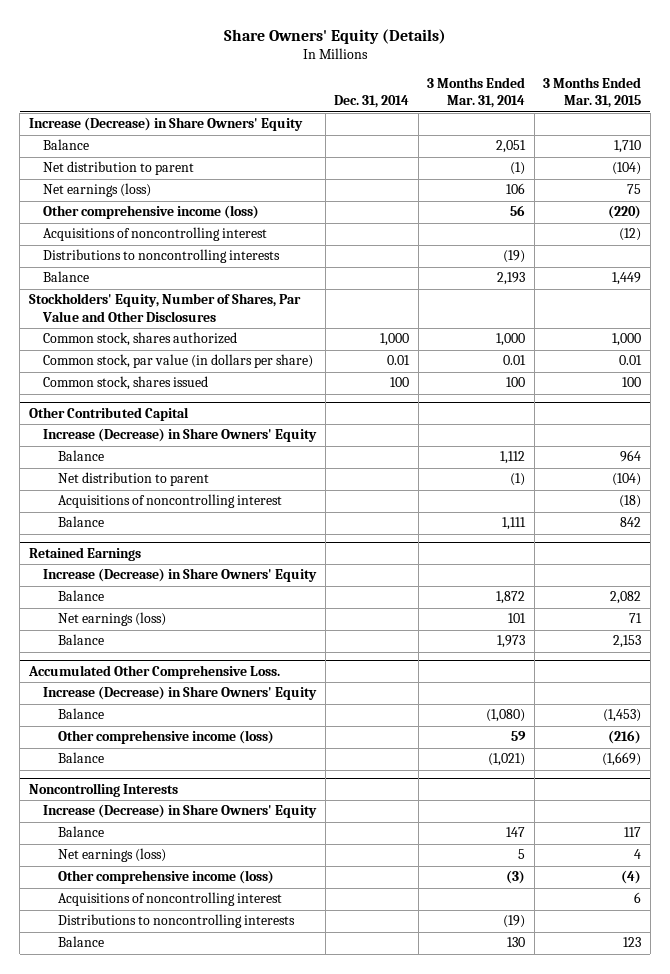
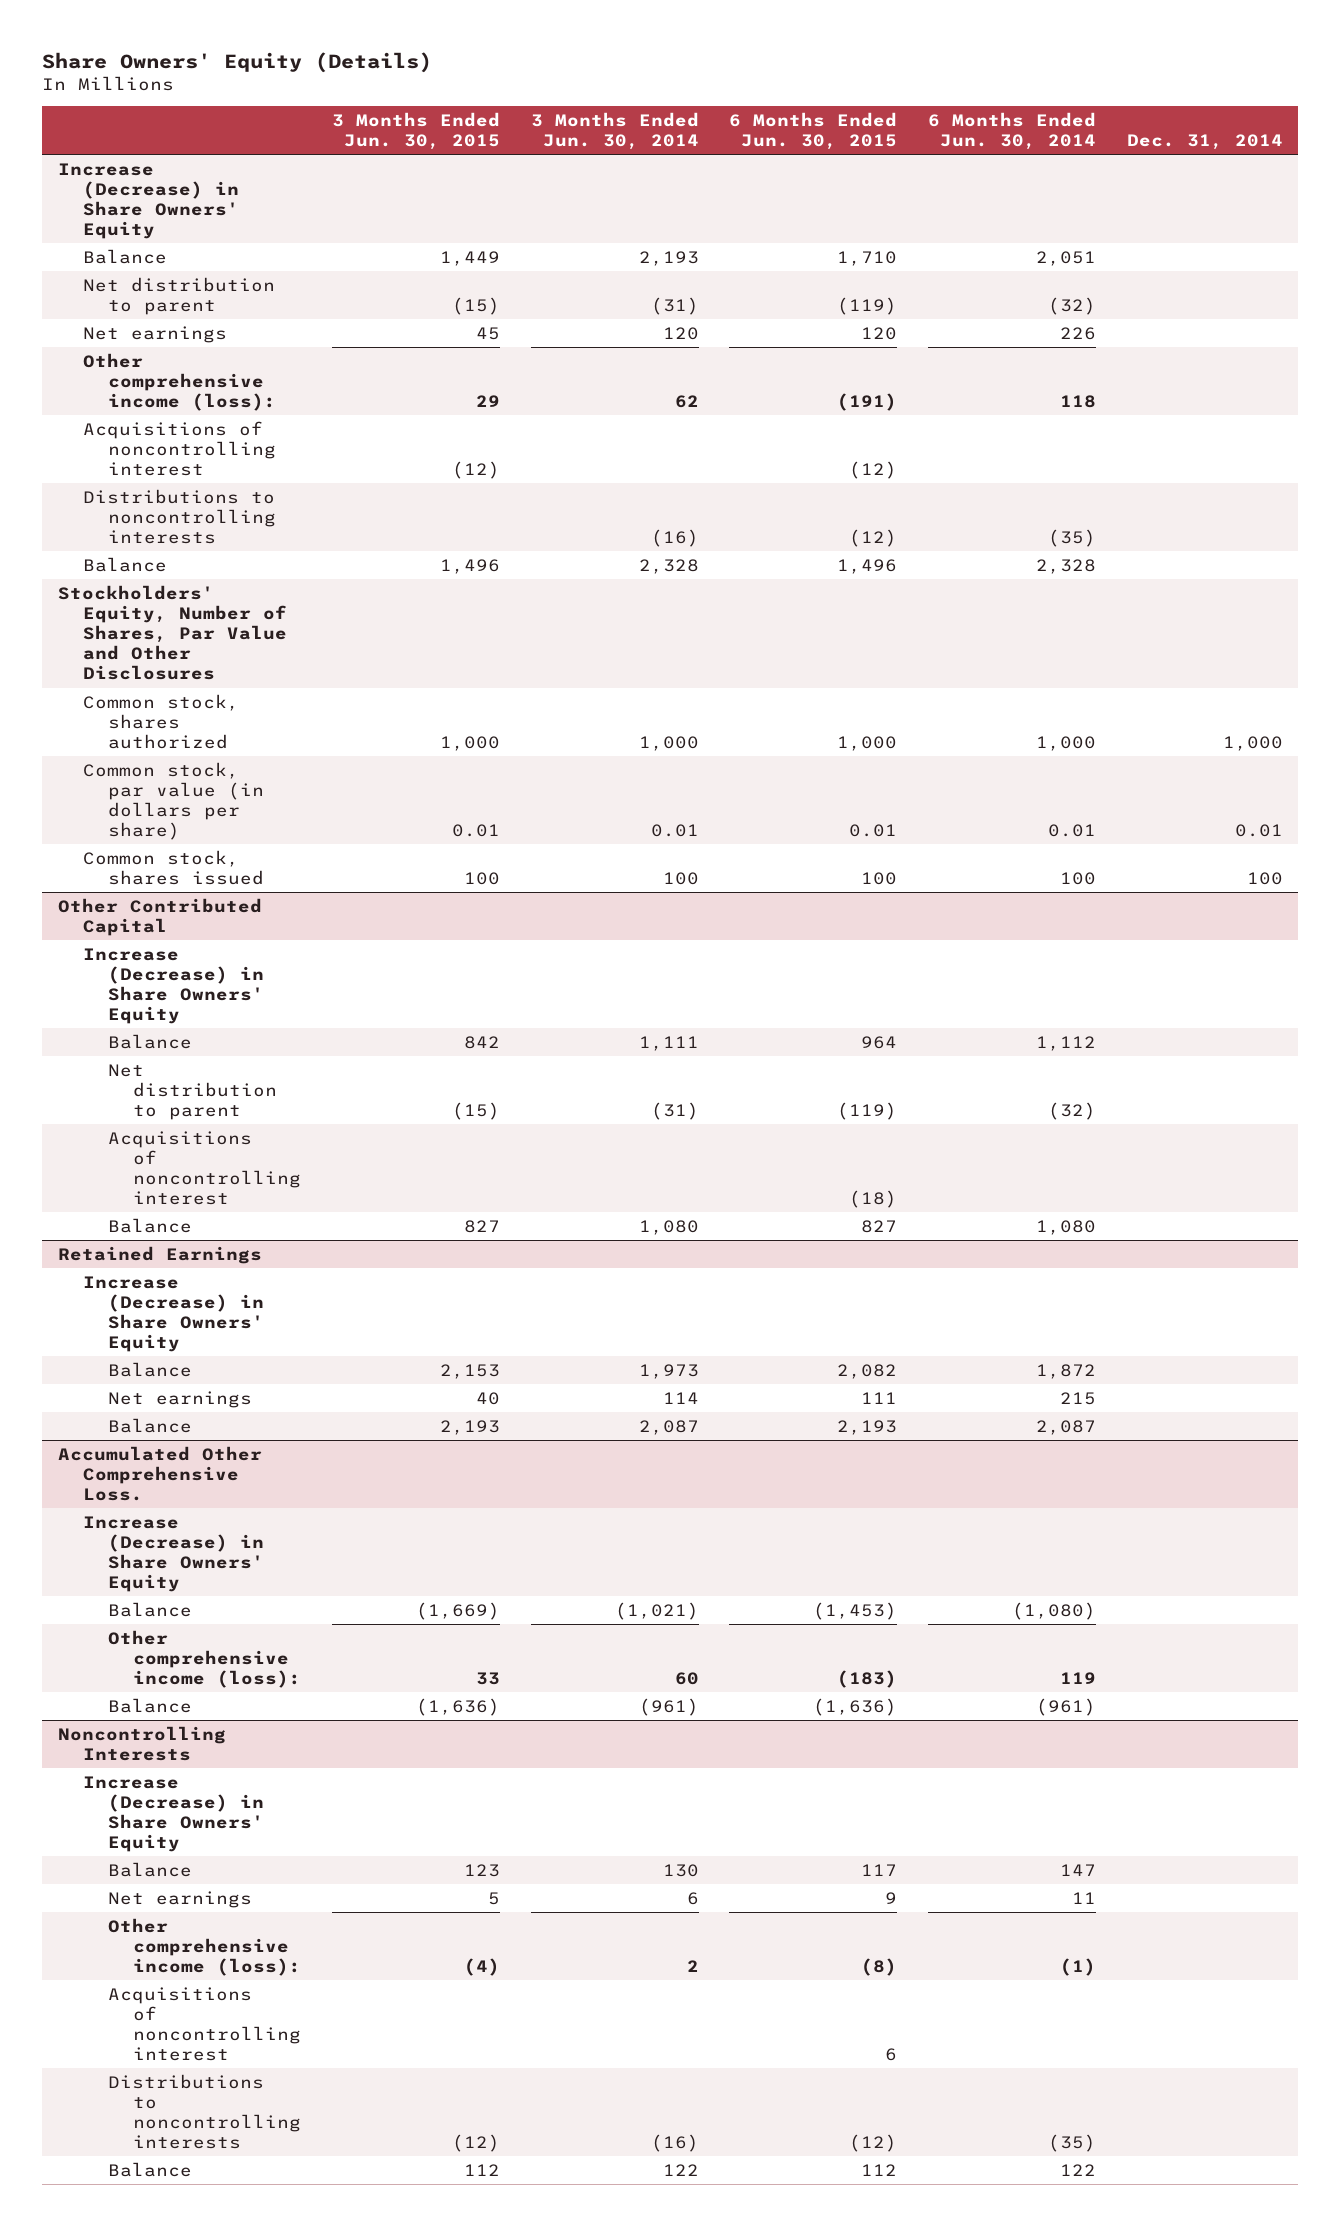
[427,77,526,109] 3 Months Ended Mar. 31, 2014 -> none
[543,77,642,109] 3 Months Ended Mar. 31, 2015 -> none
none -> [331,111,500,150] 3 Months Ended Jun. 30, 2015
none -> [530,111,699,150] 3 Months Ended Jun. 30, 2014
none -> [729,111,898,150] 6 Months Ended Jun. 30, 2015
none -> [927,111,1096,150] 6 Months Ended Jun. 30, 2014
[43,183,152,198] Net earnings (loss) -> [82,325,227,343] Net earnings
[43,205,260,220] Other comprehensive income (loss) -> [82,352,277,411] Other comprehensive income (loss):
[57,612,166,627] Net earnings (loss) -> [108,1390,253,1408] Net earnings
[57,730,274,745] Other comprehensive income (loss) -> [108,1629,302,1688] Other comprehensive income (loss):
[57,848,166,863] Net earnings (loss) -> [108,1890,253,1908] Net earnings
[57,870,274,885] Other comprehensive income (loss) -> [108,1917,302,1976] Other comprehensive income (loss):

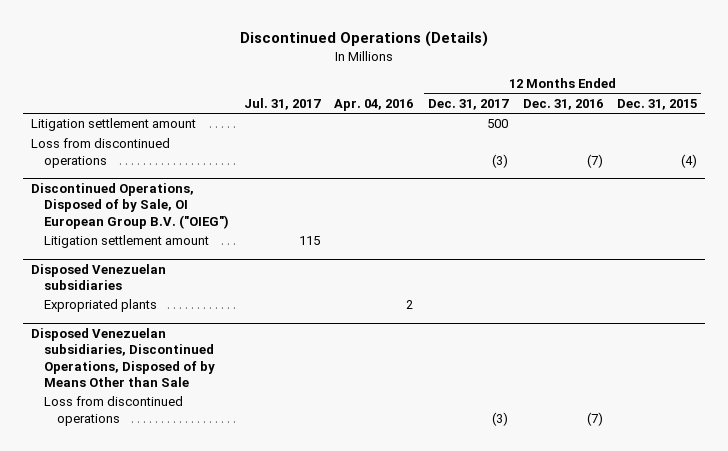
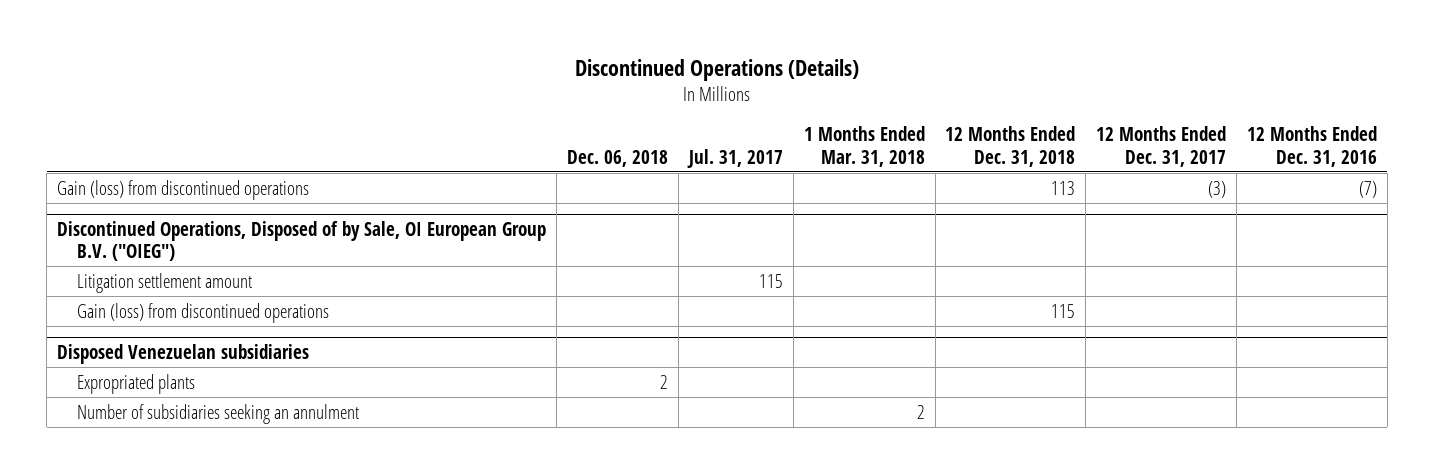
[334,99,414,112] Apr. 04, 2016 -> none
[617,99,698,111] Dec. 31, 2015 -> none
none -> [567,149,669,167] Dec. 06, 2018
none -> [803,126,925,167] 1 Months Ended Mar. 31, 2018
none -> [945,126,1076,167] 12 Months Ended Dec. 31, 2018
[30,118,196,132] Litigation settlement amount -> none
[30,138,170,168] Loss from discontinued operations -> [57,179,310,200] Gain (loss) from discontinued operations
none -> [77,302,330,323] Gain (loss) from discontinued operations
[30,327,216,388] Disposed Venezuelan subsidiaries, Discontinued Operations, Disposed of by Means Other than Sale -> none
[44,396,184,426] Loss from discontinued operations -> none
none -> [77,403,360,424] Number of subsidiaries seeking an annulment

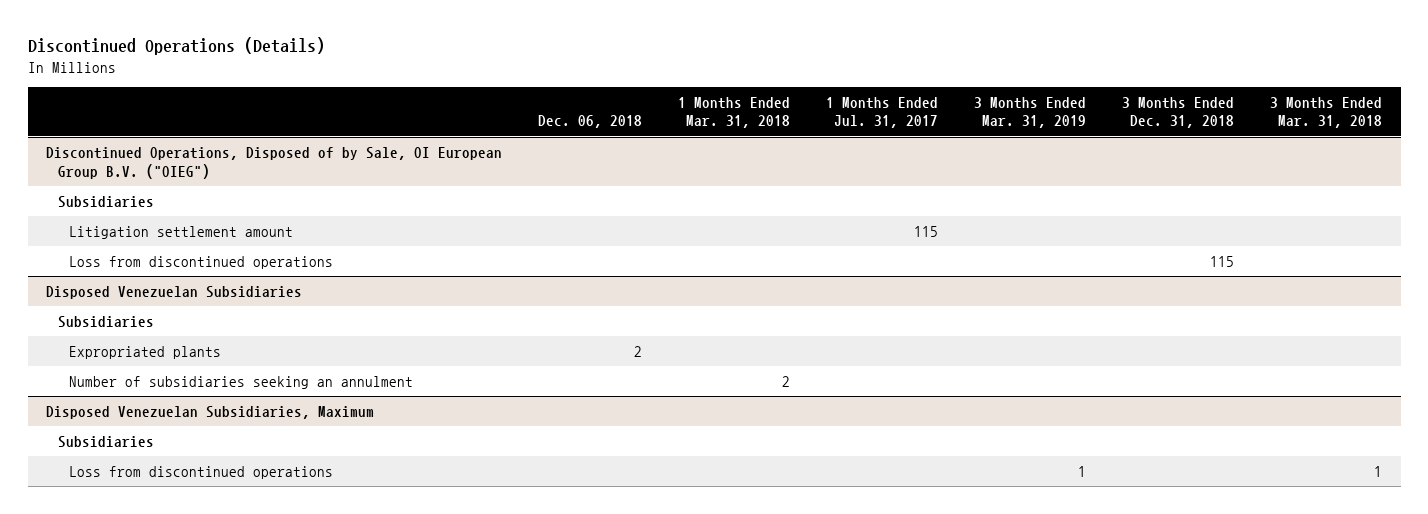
[686,148,783,168] Jul. 31, 2017 -> none
[945,126,1076,167] 12 Months Ended Dec. 31, 2018 -> none
[1096,126,1227,167] 12 Months Ended Dec. 31, 2017 -> none
[1247,126,1378,167] 12 Months Ended Dec. 31, 2016 -> none
none -> [826,96,939,129] 1 Months Ended Jul. 31, 2017
none -> [974,96,1087,129] 3 Months Ended Mar. 31, 2019
none -> [1122,96,1235,129] 3 Months Ended Dec. 31, 2018
none -> [1270,96,1383,129] 3 Months Ended Mar. 31, 2018
[57,179,310,200] Gain (loss) from discontinued operations -> none
none -> [57,196,154,209] Subsidiaries
[77,302,330,323] Gain (loss) from discontinued operations -> [69,256,334,270] Loss from discontinued operations
[57,343,310,364] Disposed Venezuelan subsidiaries -> [45,286,302,300] Disposed Venezuelan Subsidiaries
none -> [57,316,154,329] Subsidiaries
none -> [45,406,374,420] Disposed Venezuelan Subsidiaries, Maximum
none -> [57,436,154,449] Subsidiaries
none -> [69,466,334,480] Loss from discontinued operations

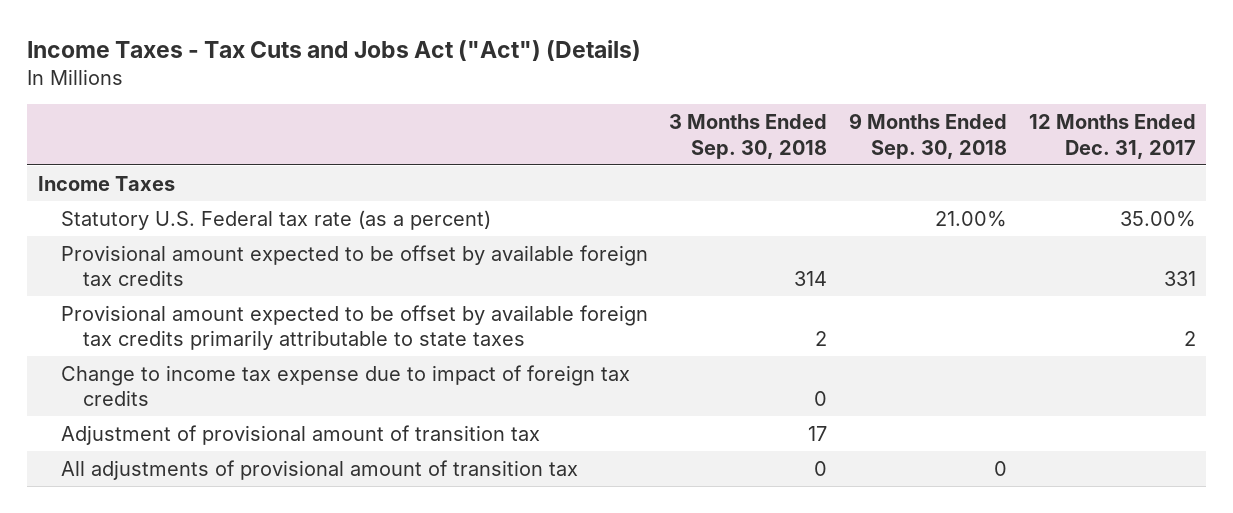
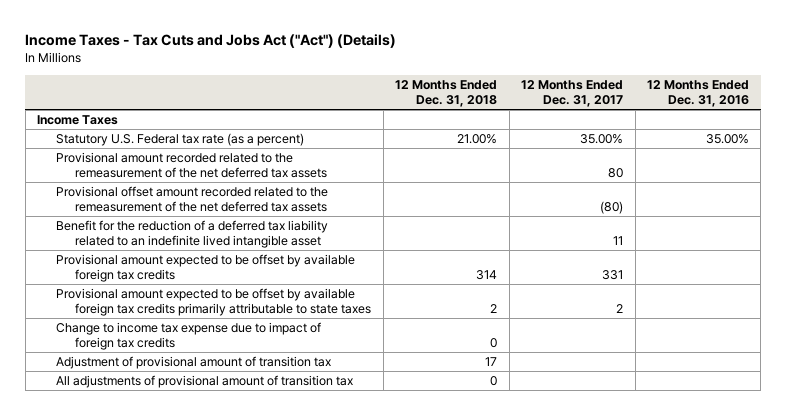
[669,114,828,159] 3 Months Ended Sep. 30, 2018 -> none
[848,113,1007,159] 9 Months Ended Sep. 30, 2018 -> none
none -> [395,79,498,108] 12 Months Ended Dec. 31, 2018
none -> [647,79,750,108] 12 Months Ended Dec. 31, 2016
none -> [56,152,328,179] Provisional amount recorded related to the remeasurement of the net deferred tax assets
none -> [56,186,329,213] Provisional offset amount recorded related to the remeasurement of the net deferred tax assets
none -> [56,220,329,249] Benefit for the reduction of a deferred tax liability related to an indefinite lived intangible asset

